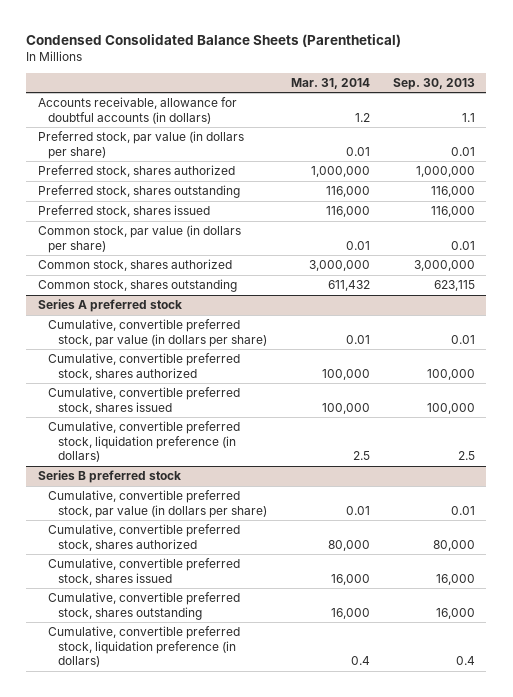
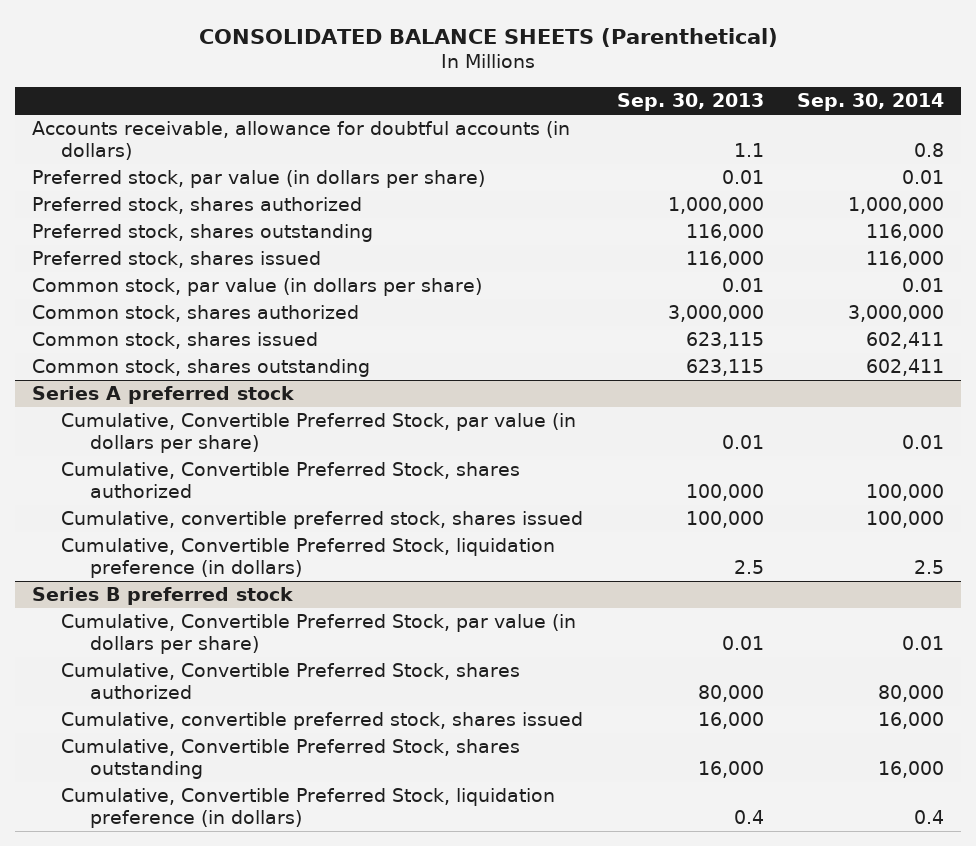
[26,33,402,47] Condensed Consolidated Balance Sheets (Parenthetical) -> [199,27,779,47] CONSOLIDATED BALANCE SHEETS (Parenthetical)
[290,77,370,89] Mar. 31, 2014 -> none
none -> [797,93,945,112] Sep. 30, 2014
none -> [32,332,319,350] Common stock, shares issued
[48,319,268,347] Cumulative, convertible preferred stock, par value (in dollars per share) -> [61,413,577,454] Cumulative, Convertible Preferred Stock, par value (in dollars per share)
[48,353,241,380] Cumulative, convertible preferred stock, shares authorized -> [61,462,521,499] Cumulative, Convertible Preferred Stock, shares authorized
[48,421,241,463] Cumulative, convertible preferred stock, liquidation preference (in dollars) -> [61,538,556,579] Cumulative, Convertible Preferred Stock, liquidation preference (in dollars)
[48,490,268,518] Cumulative, convertible preferred stock, par value (in dollars per share) -> [61,614,577,655] Cumulative, Convertible Preferred Stock, par value (in dollars per share)
[48,524,241,551] Cumulative, convertible preferred stock, shares authorized -> [61,663,521,700] Cumulative, Convertible Preferred Stock, shares authorized
[48,592,241,620] Cumulative, convertible preferred stock, shares outstanding -> [61,739,521,780] Cumulative, Convertible Preferred Stock, shares outstanding
[48,626,241,668] Cumulative, convertible preferred stock, liquidation preference (in dollars) -> [61,788,556,829] Cumulative, Convertible Preferred Stock, liquidation preference (in dollars)

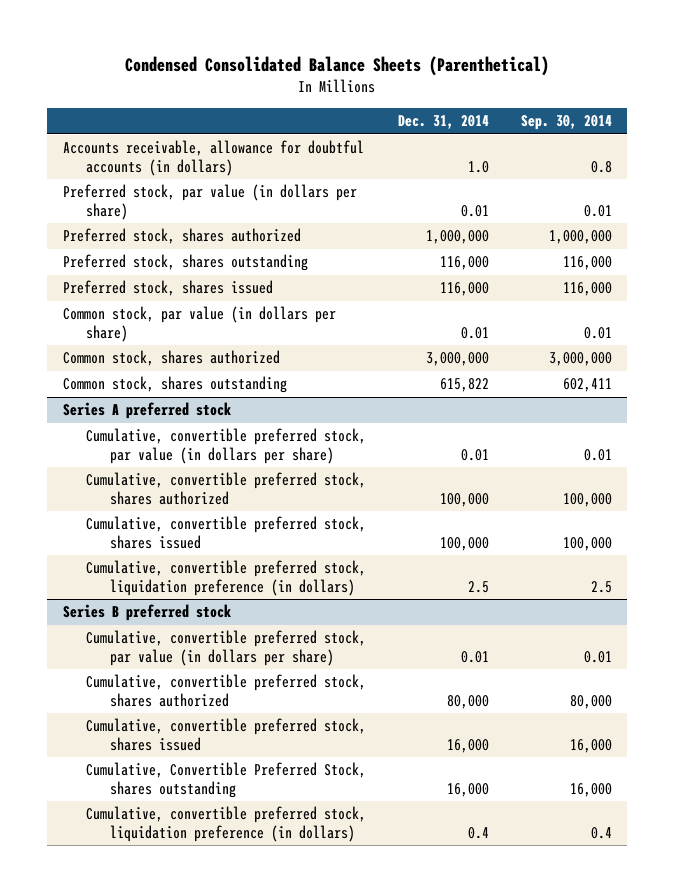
[199,27,779,47] CONSOLIDATED BALANCE SHEETS (Parenthetical) -> [125,56,550,77] Condensed Consolidated Balance Sheets (Parenthetical)
[616,93,764,112] Sep. 30, 2013 -> none
none -> [397,115,489,130] Dec. 31, 2014
[32,332,319,350] Common stock, shares issued -> none
[61,413,577,454] Cumulative, Convertible Preferred Stock, par value (in dollars per share) -> [86,428,367,464] Cumulative, convertible preferred stock, par value (in dollars per share)
[61,462,521,499] Cumulative, Convertible Preferred Stock, shares authorized -> [86,472,367,505] Cumulative, convertible preferred stock, shares authorized
[61,538,556,579] Cumulative, Convertible Preferred Stock, liquidation preference (in dollars) -> [86,560,367,596] Cumulative, convertible preferred stock, liquidation preference (in dollars)
[61,614,577,655] Cumulative, Convertible Preferred Stock, par value (in dollars per share) -> [86,630,367,666] Cumulative, convertible preferred stock, par value (in dollars per share)
[61,663,521,700] Cumulative, Convertible Preferred Stock, shares authorized -> [86,674,367,707] Cumulative, convertible preferred stock, shares authorized
[61,788,556,829] Cumulative, Convertible Preferred Stock, liquidation preference (in dollars) -> [86,806,367,842] Cumulative, convertible preferred stock, liquidation preference (in dollars)

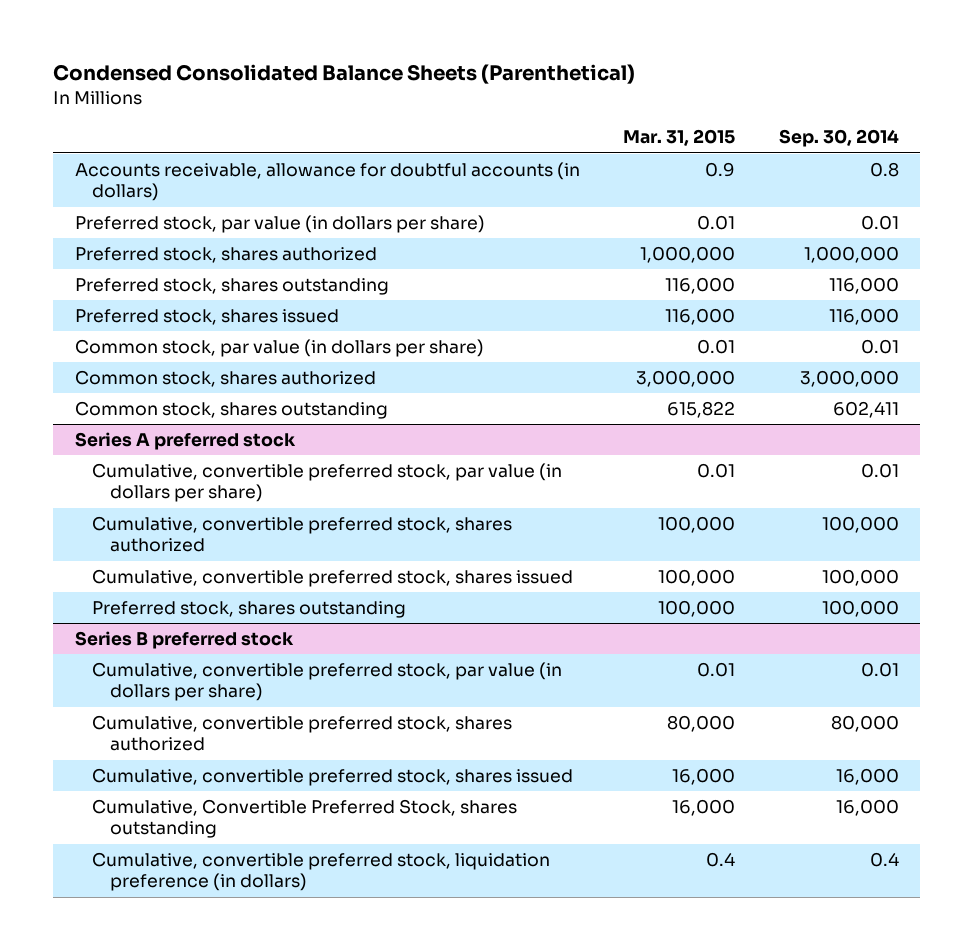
[397,115,489,130] Dec. 31, 2014 -> none
none -> [623,129,736,147] Mar. 31, 2015
[86,560,367,596] Cumulative, convertible preferred stock, liquidation preference (in dollars) -> none
none -> [92,600,407,618] Preferred stock, shares outstanding

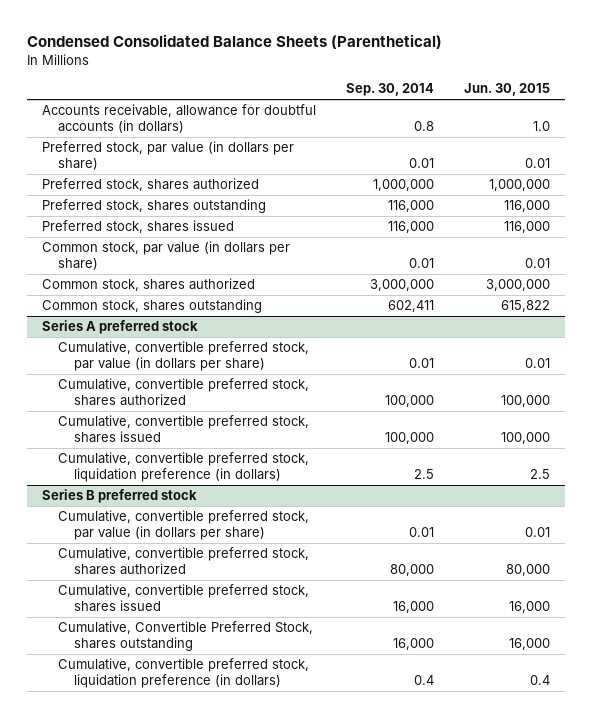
[623,129,736,147] Mar. 31, 2015 -> none
none -> [463,83,550,97] Jun. 30, 2015
[92,600,407,618] Preferred stock, shares outstanding -> none
none -> [57,452,309,483] Cumulative, convertible preferred stock, liquidation preference (in dollars)

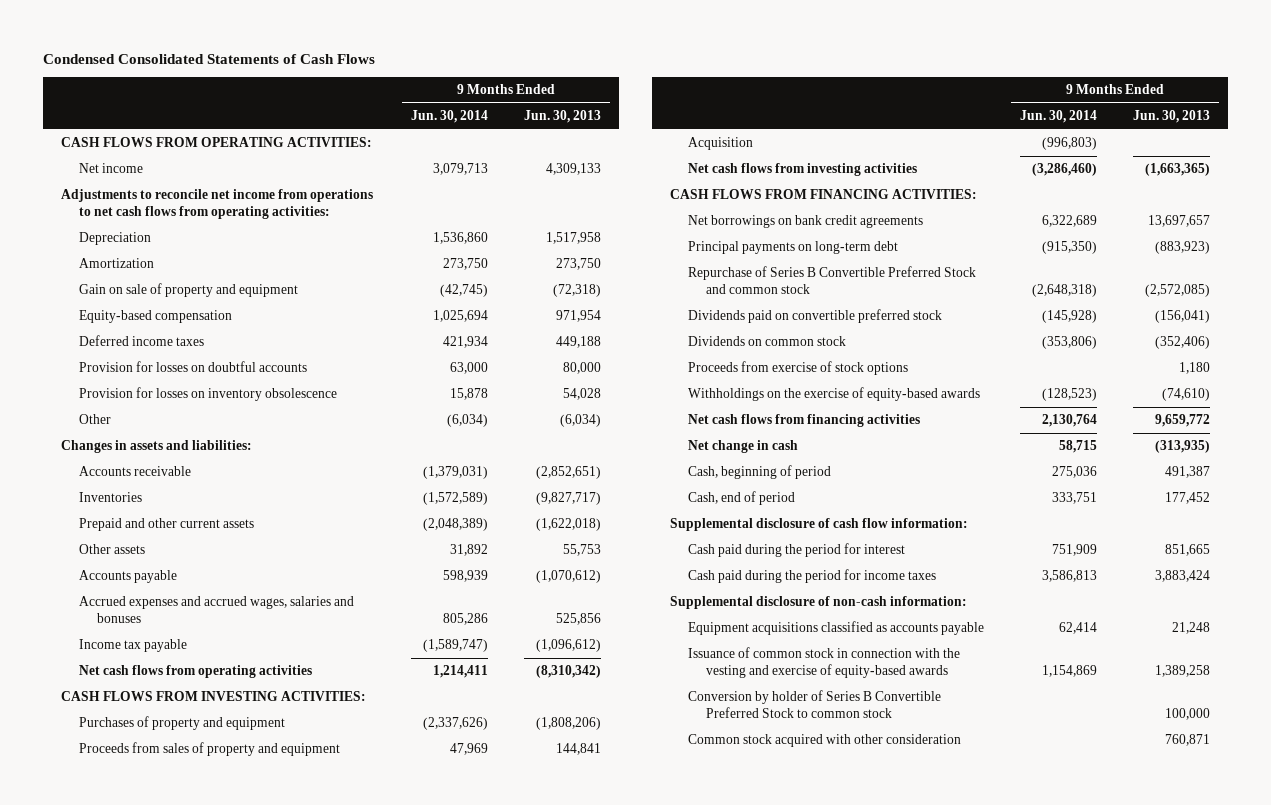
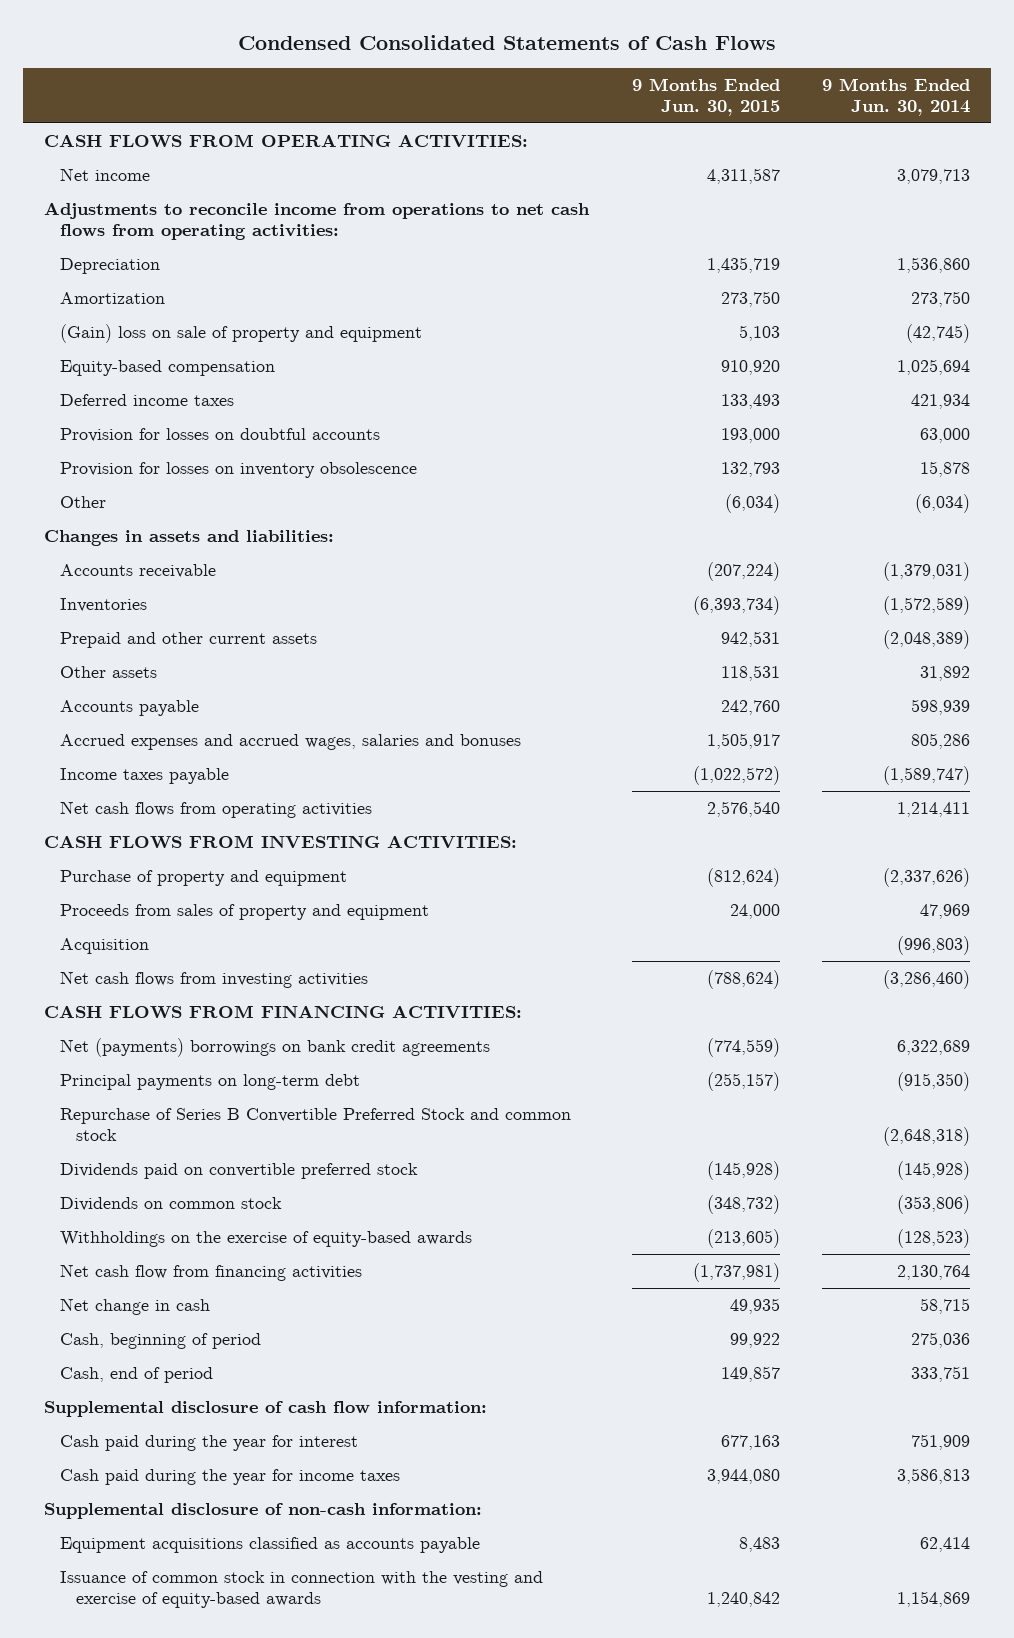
[524,109,602,123] Jun. 30, 2013 -> none
none -> [631,78,780,117] 9 Months Ended Jun. 30, 2015
[61,189,374,220] Adjustments to reconcile net income from operations to net cash flows from operating activities: -> [44,201,591,241] Adjustments to reconcile income from operations to net cash flows from operating activities:
[78,283,298,298] Gain on sale of property and equipment -> [60,323,423,343] (Gain) loss on sale of property and equipment
[78,639,187,653] Income tax payable -> [60,767,230,784] Income taxes payable
[78,716,285,731] Purchases of property and equipment -> [60,869,348,886] Purchase of property and equipment
[688,215,924,229] Net borrowings on bank credit agreements -> [60,1037,491,1057] Net (payments) borrowings on bank credit agreements
[688,361,909,376] Proceeds from exercise of stock options -> none
[688,414,921,428] Net cash flows from financing activities -> [60,1263,363,1281] Net cash flow from financing activities
[688,543,906,558] Cash paid during the period for interest -> [60,1434,359,1451] Cash paid during the year for interest
[688,569,937,584] Cash paid during the period for income taxes -> [60,1468,401,1485] Cash paid during the year for income taxes
[688,690,942,719] Conversion by holder of Series B Convertible Preferred Stock to common stock -> none
[688,734,962,748] Common stock acquired with other consideration -> none

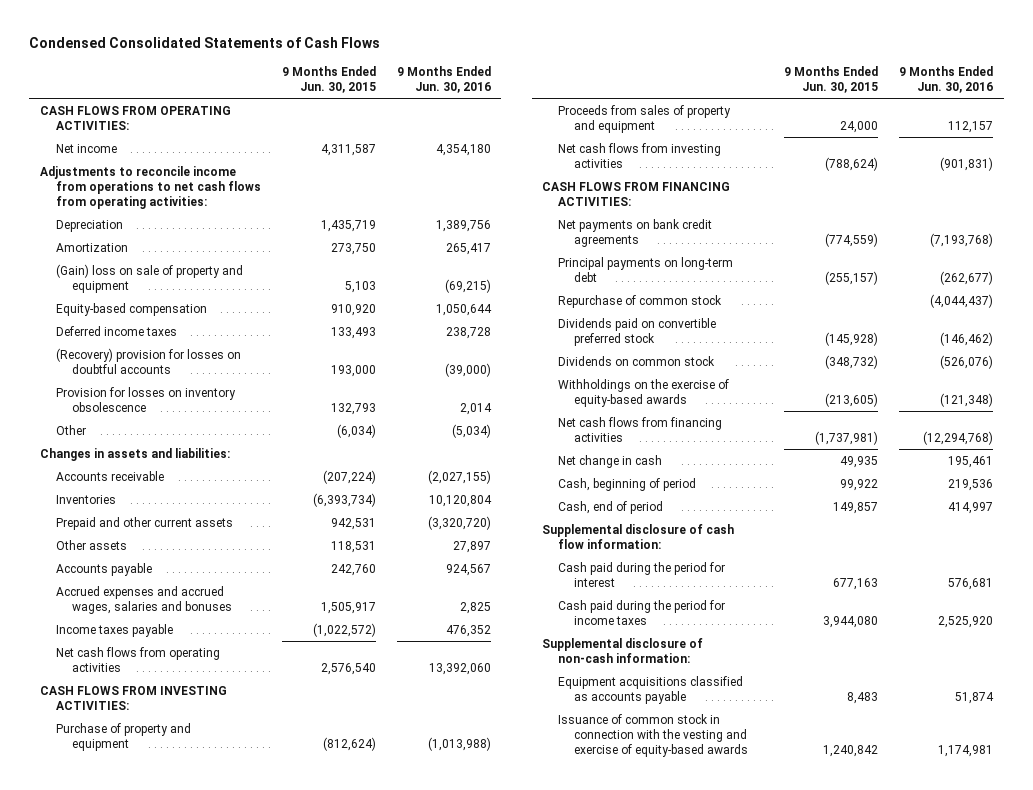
[822,78,971,117] 9 Months Ended Jun. 30, 2014 -> none
none -> [396,65,491,93] 9 Months Ended Jun. 30, 2016
[60,427,381,442] Provision for losses on doubtful accounts -> [55,347,241,374] (Recovery) provision for losses on doubtful accounts
[60,937,150,954] Acquisition -> none
[60,1037,491,1057] Net (payments) borrowings on bank credit agreements -> [558,218,713,247] Net payments on bank credit agreements
[60,1107,572,1142] Repurchase of Series B Convertible Preferred Stock and common stock -> none
none -> [558,294,723,308] Repurchase of common stock
[60,1263,363,1281] Net cash flow from financing activities -> [558,416,723,442] Net cash flows from financing activities
[60,1434,359,1451] Cash paid during the year for interest -> [558,561,726,587] Cash paid during the period for interest
[60,1468,401,1485] Cash paid during the year for income taxes -> [558,599,726,625] Cash paid during the period for income taxes

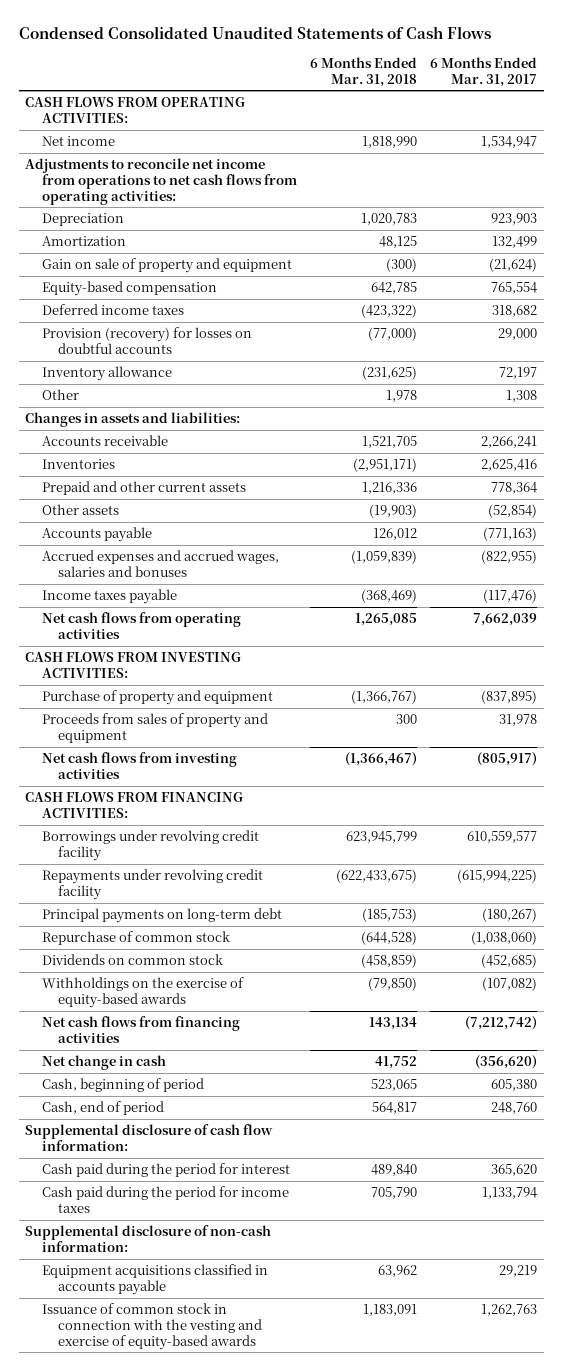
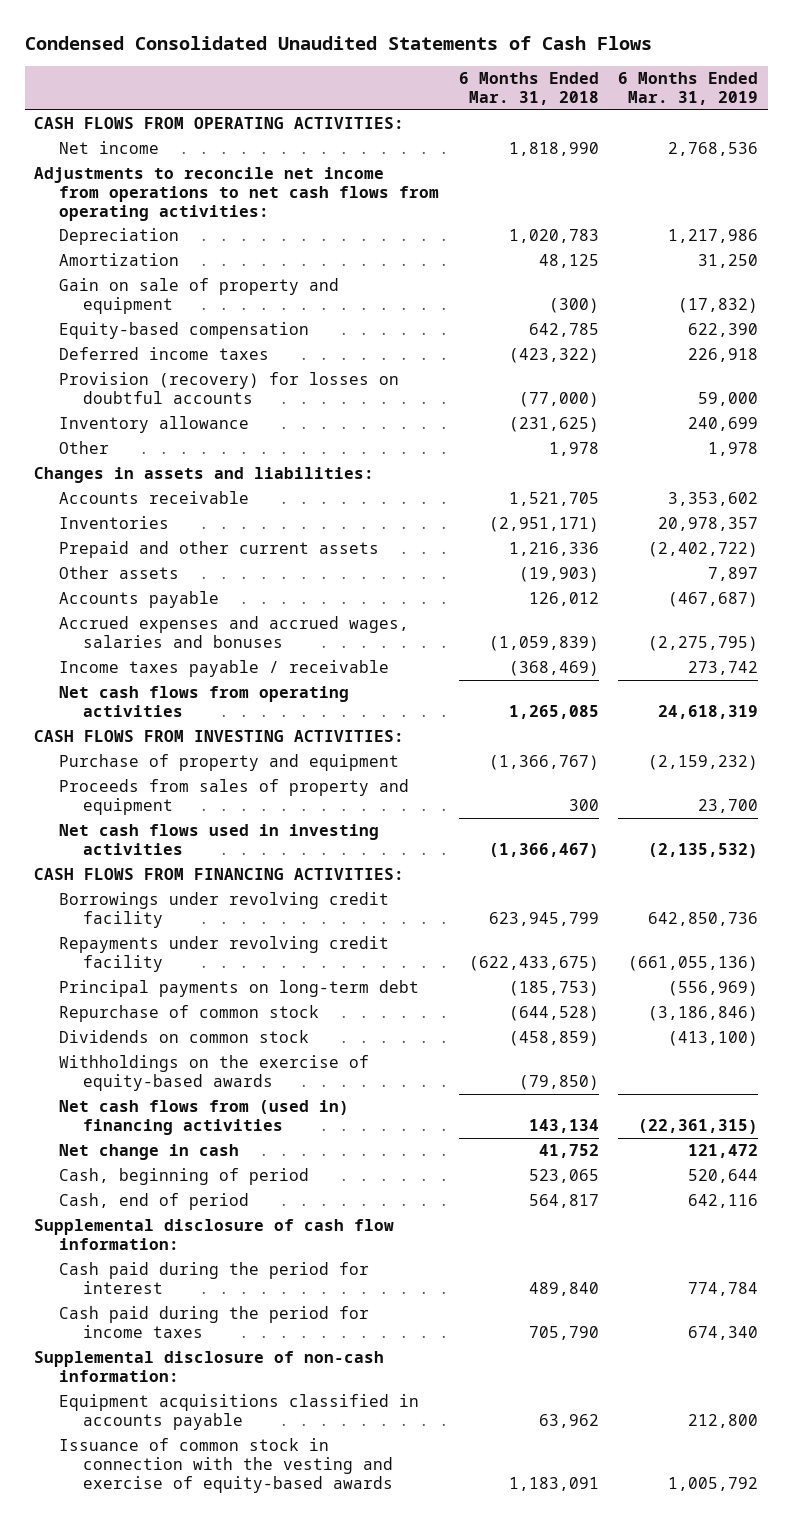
[430,56,538,87] 6 Months Ended Mar. 31, 2017 -> none
none -> [618,72,759,106] 6 Months Ended Mar. 31, 2019
[41,589,177,605] Income taxes payable -> [58,660,389,678] Income taxes payable / receivable
[41,752,237,779] Net cash flows from investing activities -> [58,824,379,856] Net cash flows used in investing activities
[41,1016,240,1043] Net cash flows from financing activities -> [58,1100,349,1136] Net cash flows from (used in) financing activities

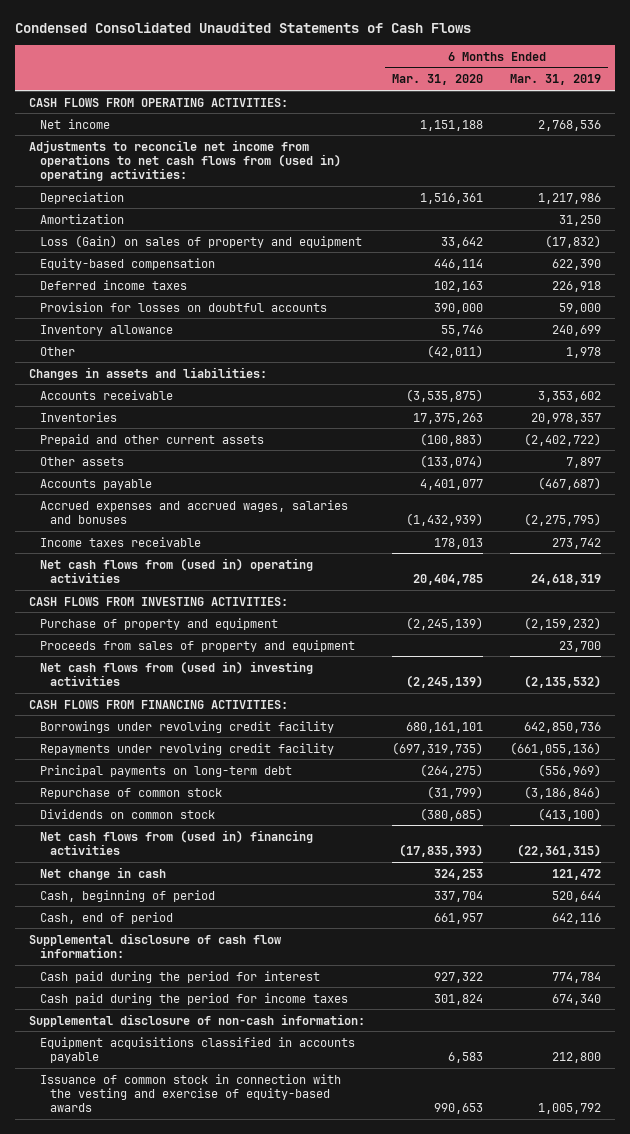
[458,72,599,106] 6 Months Ended Mar. 31, 2018 -> none
none -> [391,74,483,86] Mar. 31, 2020
[34,167,439,221] Adjustments to reconcile net income from operations to net cash flows from operating activities: -> [28,139,341,181] Adjustments to reconcile net income from operations to net cash flows from (used in) operating activities:
[58,278,339,315] Gain on sale of property and equipment -> [39,234,362,248] Loss (Gain) on sales of property and equipment
[58,372,399,405] Provision (recovery) for losses on doubtful accounts -> [39,301,327,312] Provision for losses on doubtful accounts
[58,660,389,678] Income taxes payable / receivable -> [39,536,201,547] Income taxes receivable
[58,686,349,718] Net cash flows from operating activities -> [39,557,313,583] Net cash flows from (used in) operating activities
[58,824,379,856] Net cash flows used in investing activities -> [39,660,313,686] Net cash flows from (used in) investing activities
[58,1055,369,1092] Withholdings on the exercise of equity-based awards -> none

